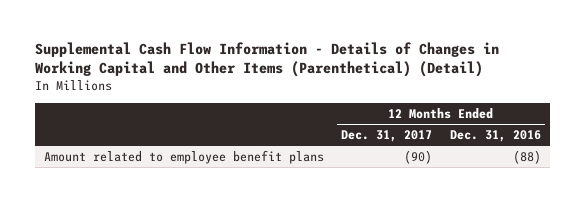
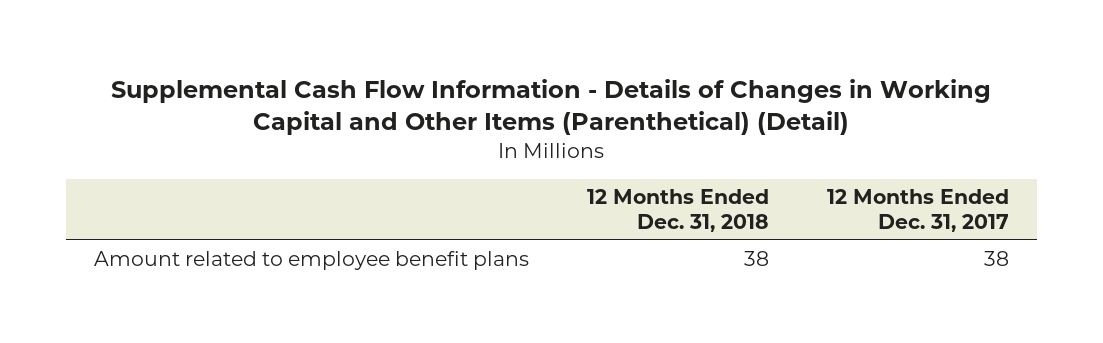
[450,129,542,142] Dec. 31, 2016 -> none
none -> [586,188,769,233] 12 Months Ended Dec. 31, 2018
[404,149,433,164] (90) -> [983,251,1009,267] 38

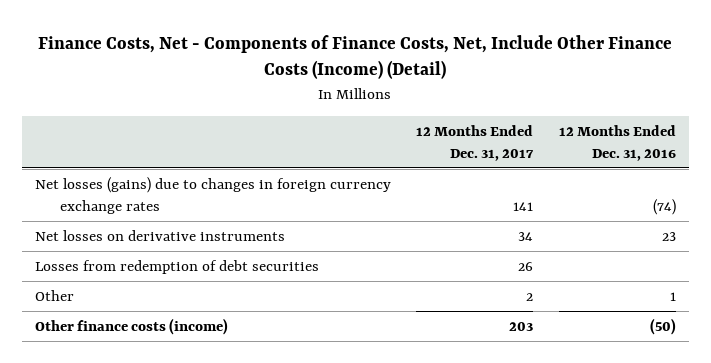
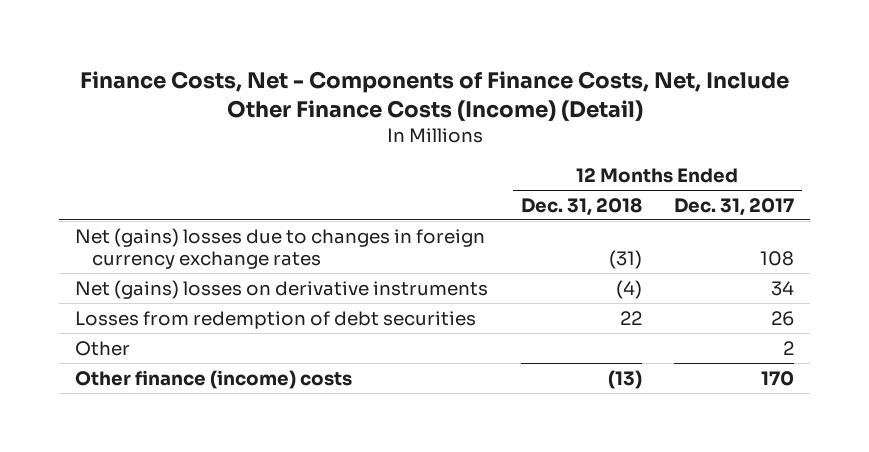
[559,124,677,161] 12 Months Ended Dec. 31, 2016 -> none
none -> [520,197,642,216] Dec. 31, 2018
[34,176,391,214] Net losses (gains) due to changes in foreign currency exchange rates -> [75,227,486,269] Net (gains) losses due to changes in foreign currency exchange rates
[513,201,534,211] 141 -> [759,250,794,266] 108
[34,229,285,241] Net losses on derivative instruments -> [75,279,489,299] Net (gains) losses on derivative instruments
[34,317,228,335] Other finance costs (income) -> [75,369,353,389] Other finance (income) costs
[509,321,534,331] 203 -> [760,370,794,386] 170

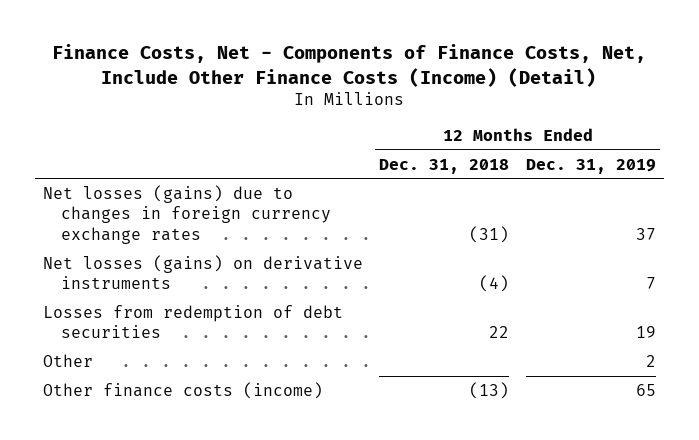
[673,197,794,216] Dec. 31, 2017 -> none
none -> [525,158,656,174] Dec. 31, 2019
[75,227,486,269] Net (gains) losses due to changes in foreign currency exchange rates -> [42,184,332,244] Net losses (gains) due to changes in foreign currency exchange rates
[75,279,489,299] Net (gains) losses on derivative instruments -> [42,254,363,290] Net losses (gains) on derivative instruments
[75,369,353,389] Other finance (income) costs -> [42,381,323,399] Other finance costs (income)

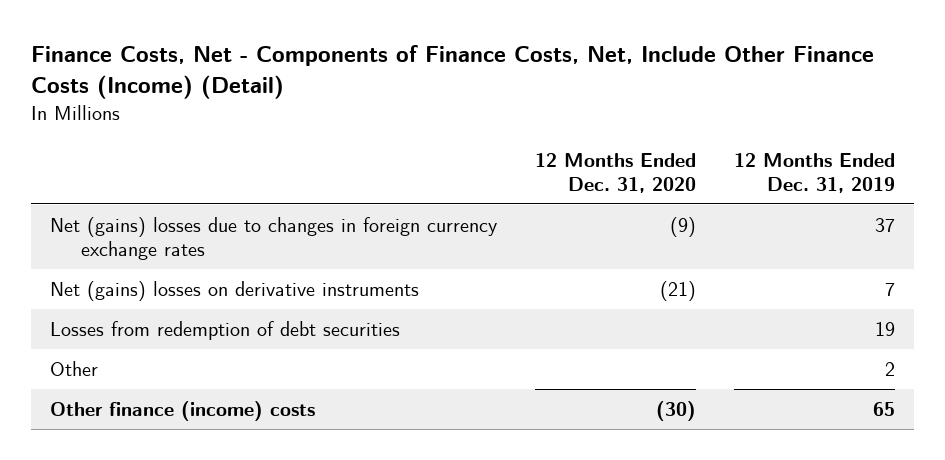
[379,158,510,174] Dec. 31, 2018 -> none
none -> [534,152,696,193] 12 Months Ended Dec. 31, 2020
[42,184,332,244] Net losses (gains) due to changes in foreign currency exchange rates -> [49,216,497,261] Net (gains) losses due to changes in foreign currency exchange rates
[42,254,363,290] Net losses (gains) on derivative instruments -> [49,280,419,301] Net (gains) losses on derivative instruments
[42,381,323,399] Other finance costs (income) -> [49,400,315,421] Other finance (income) costs

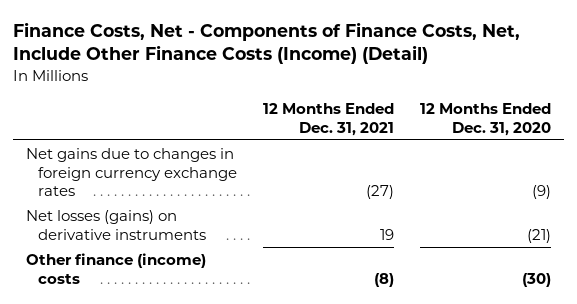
[734,152,896,193] 12 Months Ended Dec. 31, 2019 -> none
none -> [262,102,394,136] 12 Months Ended Dec. 31, 2021
[49,320,400,340] Losses from redemption of debt securities -> none
[49,360,98,376] Other -> none
[49,216,497,261] Net (gains) losses due to changes in foreign currency exchange rates -> [26,147,237,197] Net gains due to changes in foreign currency exchange rates
[49,280,419,301] Net (gains) losses on derivative instruments -> [26,209,206,240] Net losses (gains) on derivative instruments

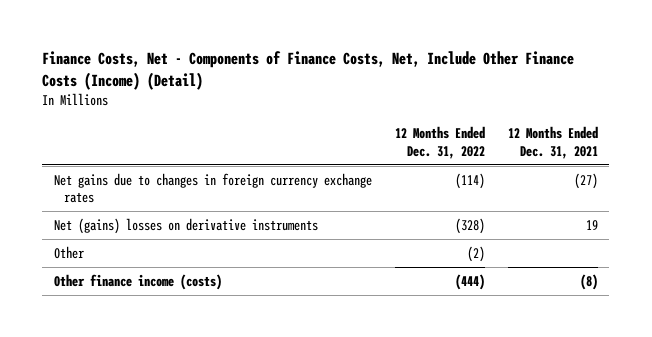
[419,102,551,136] 12 Months Ended Dec. 31, 2020 -> none
none -> [394,126,485,159] 12 Months Ended Dec. 31, 2022
[26,209,206,240] Net losses (gains) on derivative instruments -> [53,217,318,234] Net (gains) losses on derivative instruments
none -> [53,245,84,259] Other
[26,252,207,284] Other finance (income) costs -> [53,273,222,290] Other finance income (costs)

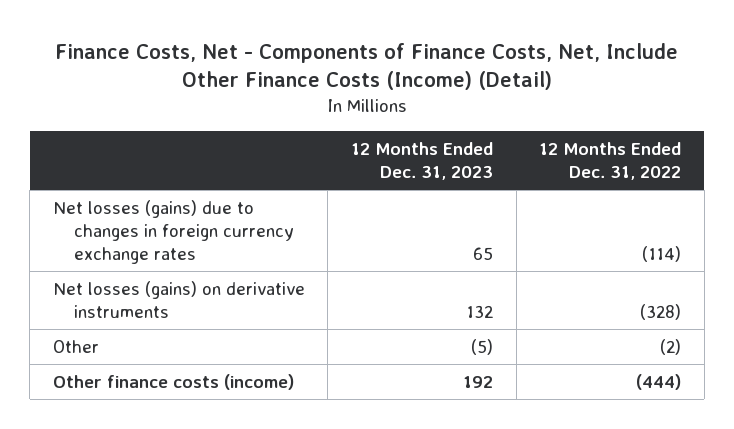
[507,126,598,159] 12 Months Ended Dec. 31, 2021 -> none
none -> [351,141,494,181] 12 Months Ended Dec. 31, 2023
[53,172,372,204] Net gains due to changes in foreign currency exchange rates -> [52,199,294,265] Net losses (gains) due to changes in foreign currency exchange rates
[53,217,318,234] Net (gains) losses on derivative instruments -> [52,280,305,319] Net losses (gains) on derivative instruments
[53,273,222,290] Other finance income (costs) -> [52,373,294,390] Other finance costs (income)

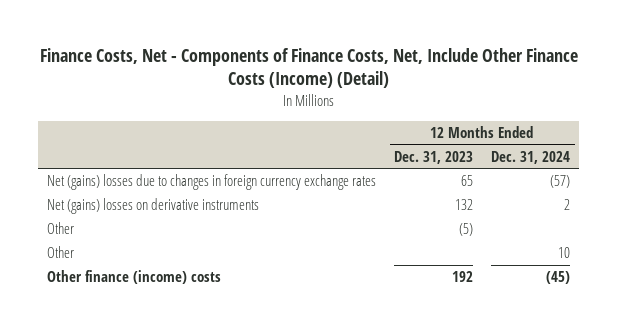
[539,141,682,181] 12 Months Ended Dec. 31, 2022 -> none
none -> [491,150,571,164] Dec. 31, 2024
[52,199,294,265] Net losses (gains) due to changes in foreign currency exchange rates -> [47,174,377,191] Net (gains) losses due to changes in foreign currency exchange rates
[52,280,305,319] Net losses (gains) on derivative instruments -> [47,198,260,215] Net (gains) losses on derivative instruments
none -> [47,246,75,259] Other
[52,373,294,390] Other finance costs (income) -> [47,270,222,285] Other finance (income) costs

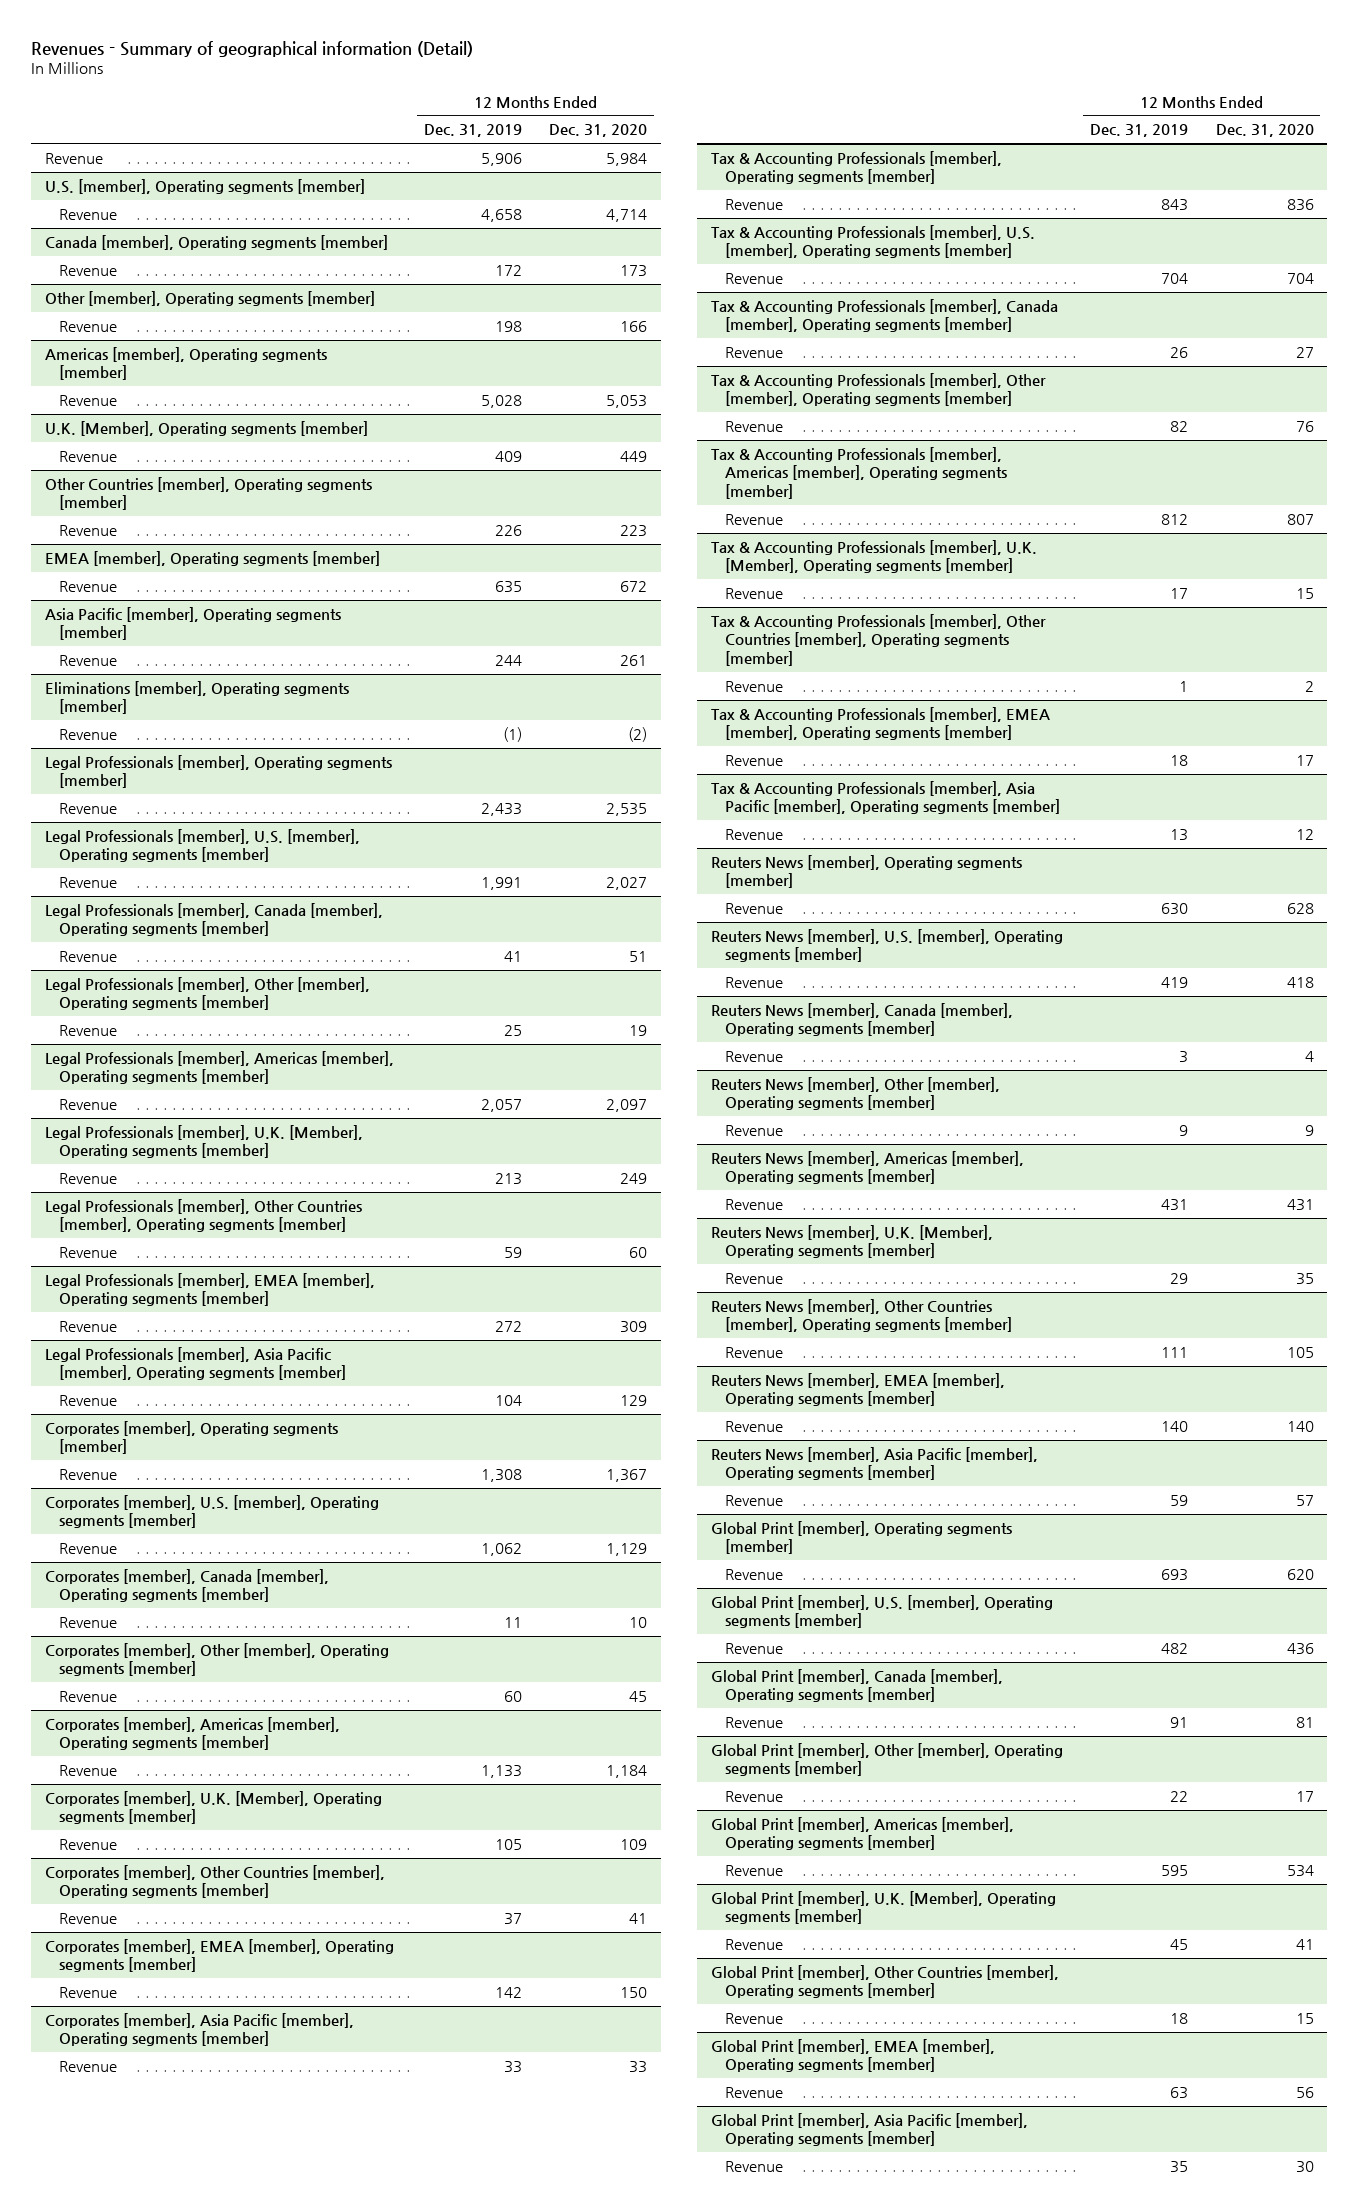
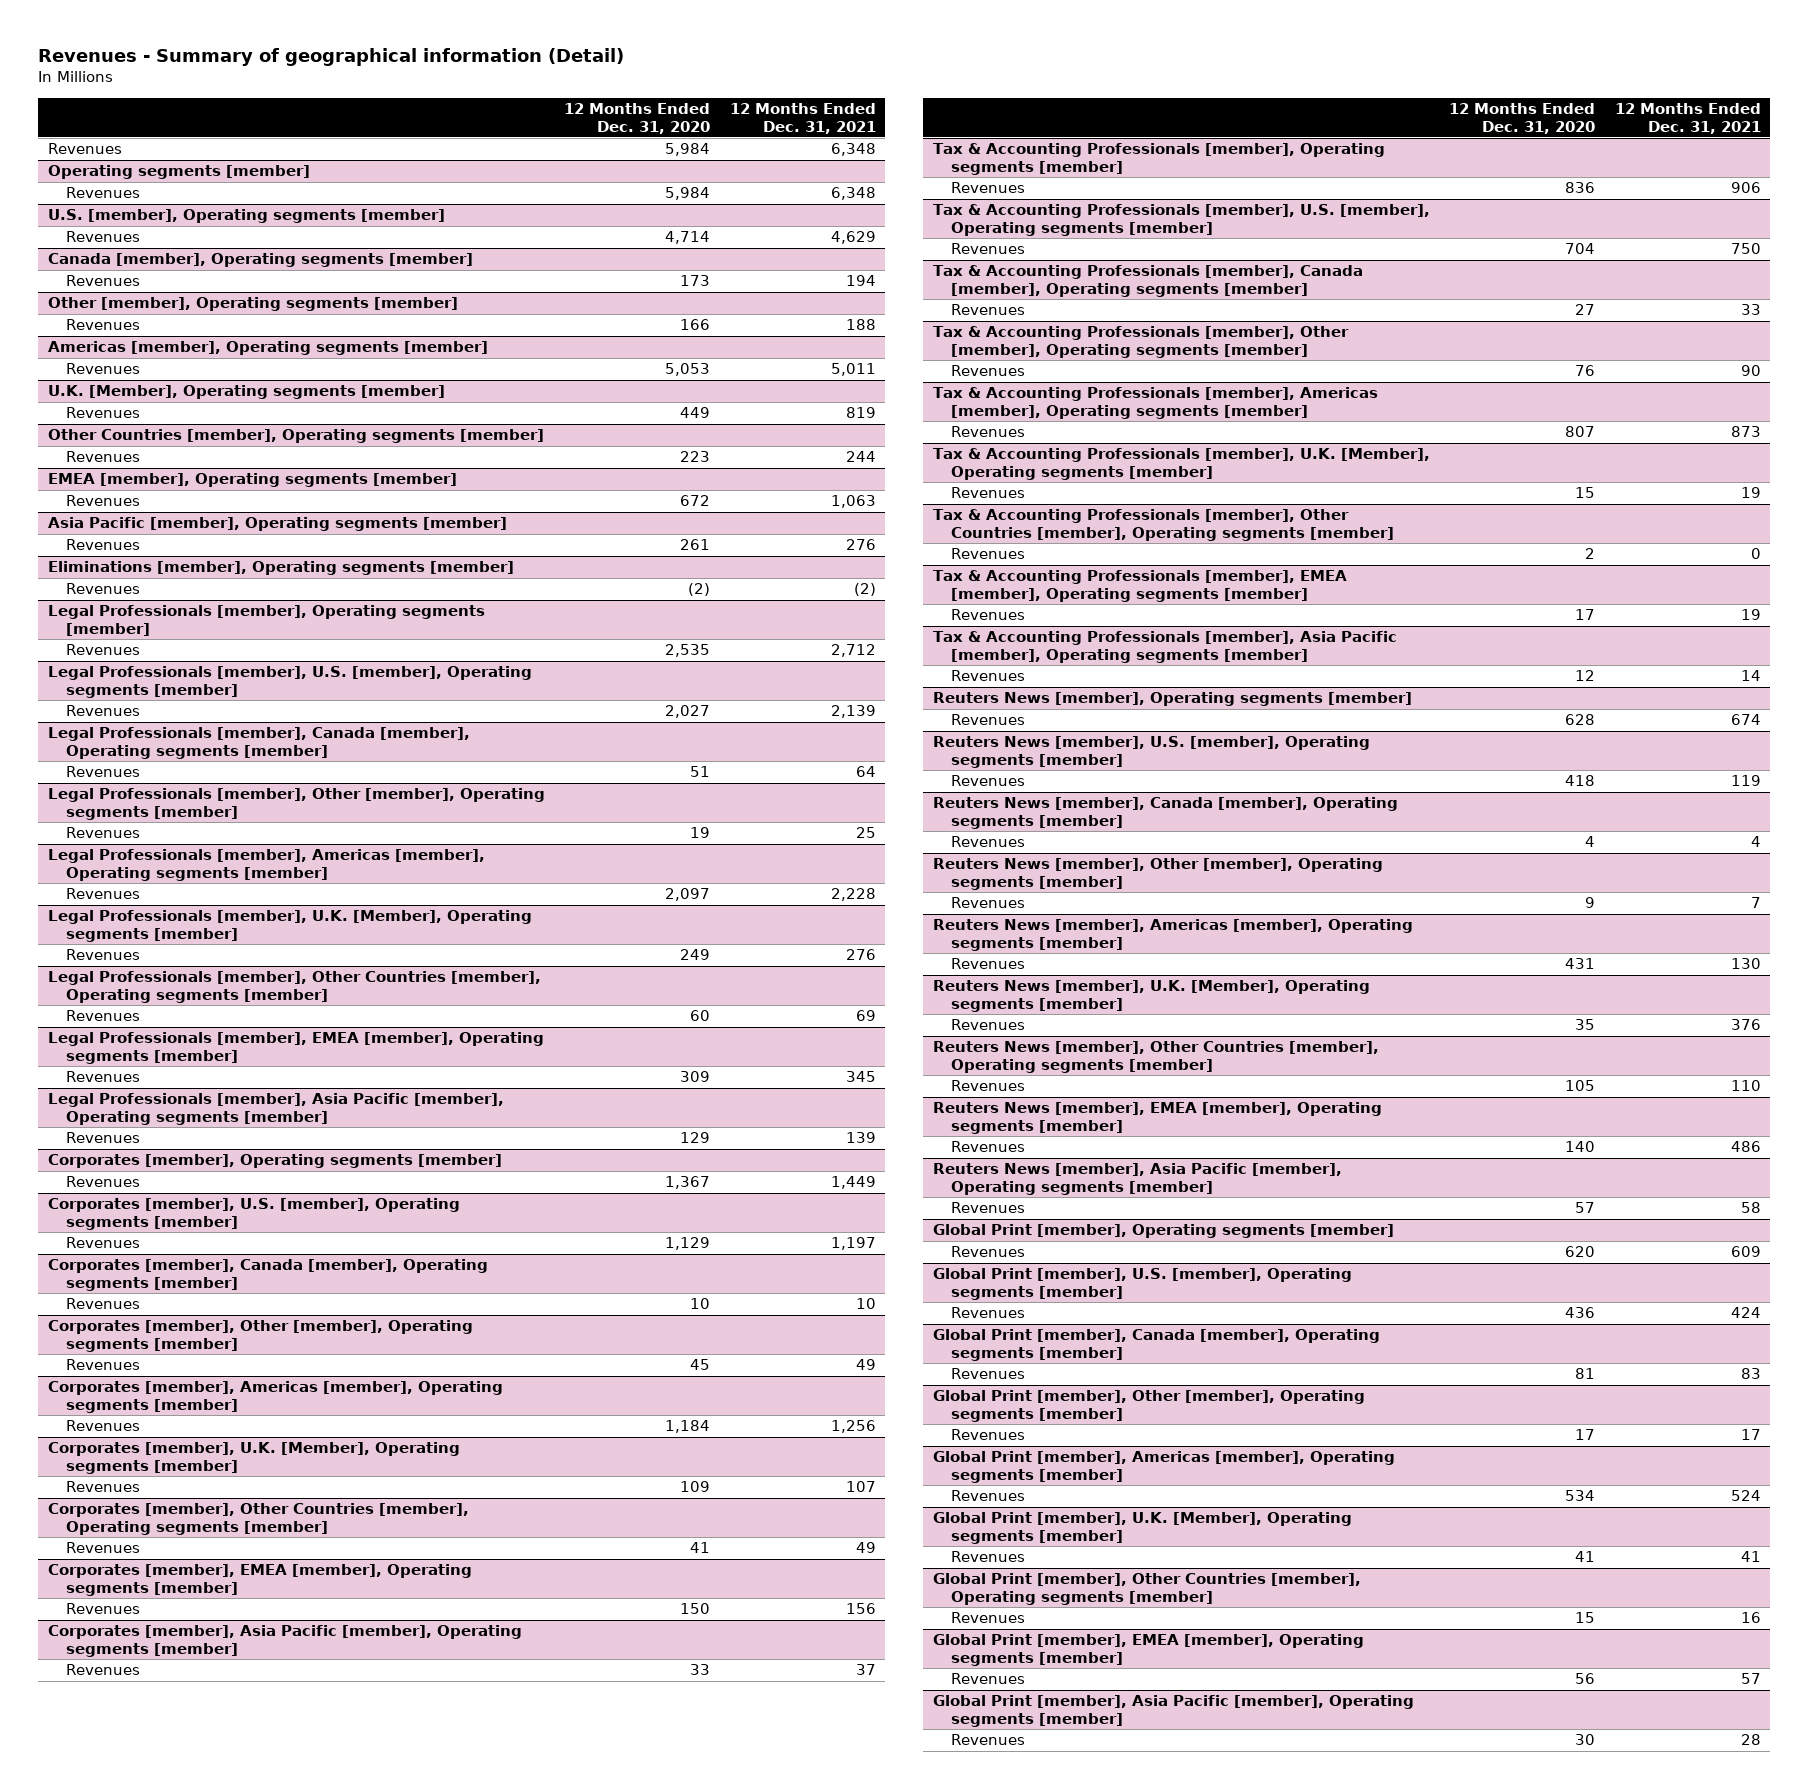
[424,124,523,138] Dec. 31, 2019 -> none
none -> [729,103,876,134] 12 Months Ended Dec. 31, 2021
[44,152,103,164] Revenue -> [47,143,122,155] Revenues
none -> [47,165,310,180] Operating segments [member]
none -> [66,187,141,199] Revenues
[59,208,118,220] Revenue -> [66,231,141,243] Revenues
[59,264,118,276] Revenue -> [66,275,141,287] Revenues
[59,320,118,332] Revenue -> [66,319,141,331] Revenues
[59,394,118,406] Revenue -> [66,363,141,375] Revenues
[59,450,118,462] Revenue -> [66,407,141,419] Revenues
[59,524,118,536] Revenue -> [66,451,141,463] Revenues
[59,580,118,592] Revenue -> [66,495,141,507] Revenues
[59,654,118,666] Revenue -> [66,539,141,551] Revenues
[59,728,118,740] Revenue -> [66,583,141,595] Revenues
[59,802,118,814] Revenue -> [66,644,141,656] Revenues
[59,876,118,888] Revenue -> [66,705,141,717] Revenues
[59,950,118,962] Revenue -> [66,766,141,778] Revenues
[59,1024,118,1036] Revenue -> [66,827,141,839] Revenues
[59,1098,118,1110] Revenue -> [66,888,141,900] Revenues
[59,1172,118,1184] Revenue -> [66,949,141,961] Revenues
[59,1246,118,1258] Revenue -> [66,1010,141,1022] Revenues
[59,1320,118,1332] Revenue -> [66,1071,141,1083] Revenues
[59,1394,118,1406] Revenue -> [66,1132,141,1144] Revenues
[59,1468,118,1480] Revenue -> [66,1176,141,1188] Revenues
[59,1542,118,1554] Revenue -> [66,1237,141,1249] Revenues
[59,1616,118,1628] Revenue -> [66,1298,141,1310] Revenues
[59,1690,118,1702] Revenue -> [66,1359,141,1371] Revenues
[59,1764,118,1776] Revenue -> [66,1420,141,1432] Revenues
[59,1838,118,1850] Revenue -> [66,1481,141,1493] Revenues
[59,1912,118,1924] Revenue -> [66,1542,141,1554] Revenues
[59,1986,118,1998] Revenue -> [66,1603,141,1615] Revenues
[59,2060,118,2072] Revenue -> [66,1664,141,1676] Revenues
[725,198,784,210] Revenue -> [951,182,1026,194] Revenues
[725,272,784,284] Revenue -> [951,243,1026,255] Revenues
[725,346,784,358] Revenue -> [951,304,1026,316] Revenues
[725,420,784,432] Revenue -> [951,365,1026,377] Revenues
[725,513,784,525] Revenue -> [951,426,1026,438] Revenues
[725,587,784,599] Revenue -> [951,487,1026,499] Revenues
[725,680,784,692] Revenue -> [951,548,1026,560] Revenues
[725,754,784,766] Revenue -> [951,609,1026,621] Revenues
[725,828,784,840] Revenue -> [951,670,1026,682] Revenues
[725,902,784,914] Revenue -> [951,714,1026,726] Revenues
[725,976,784,988] Revenue -> [951,775,1026,787] Revenues
[725,1050,784,1062] Revenue -> [951,836,1026,848] Revenues
[725,1124,784,1136] Revenue -> [951,897,1026,909] Revenues
[725,1198,784,1210] Revenue -> [951,958,1026,970] Revenues
[725,1272,784,1284] Revenue -> [951,1019,1026,1031] Revenues
[725,1346,784,1358] Revenue -> [951,1080,1026,1092] Revenues
[725,1420,784,1432] Revenue -> [951,1141,1026,1153] Revenues
[725,1494,784,1506] Revenue -> [951,1202,1026,1214] Revenues
[725,1568,784,1580] Revenue -> [951,1246,1026,1258] Revenues
[725,1642,784,1654] Revenue -> [951,1307,1026,1319] Revenues
[725,1716,784,1728] Revenue -> [951,1368,1026,1380] Revenues
[725,1790,784,1802] Revenue -> [951,1429,1026,1441] Revenues
[725,1864,784,1876] Revenue -> [951,1490,1026,1502] Revenues
[725,1938,784,1950] Revenue -> [951,1551,1026,1563] Revenues
[725,2012,784,2024] Revenue -> [951,1612,1026,1624] Revenues
[725,2086,784,2098] Revenue -> [951,1673,1026,1685] Revenues
[725,2160,784,2172] Revenue -> [951,1734,1026,1746] Revenues

